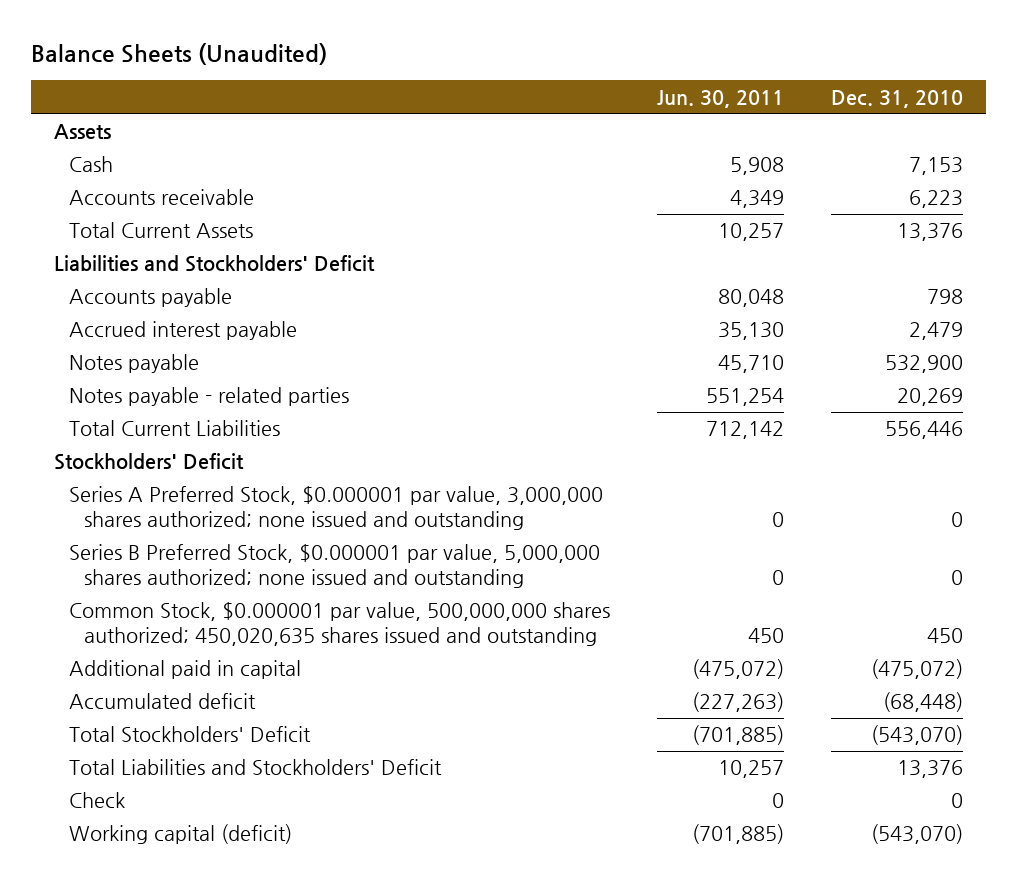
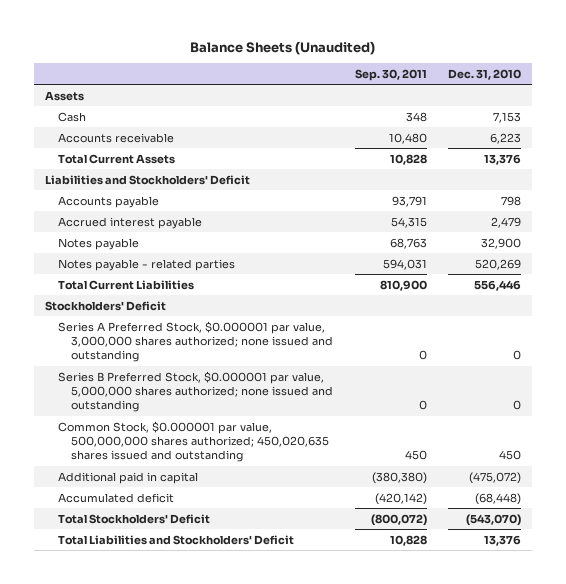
[656,89,784,108] Jun. 30, 2011 -> none
none -> [354,68,427,81] Sep. 30, 2011
[884,355,963,374] 532,900 -> [481,237,522,249] 32,900
[896,388,963,407] 20,269 -> [475,258,522,270] 520,269
[69,792,126,809] Check -> none
[69,824,293,845] Working capital (deficit) -> none

